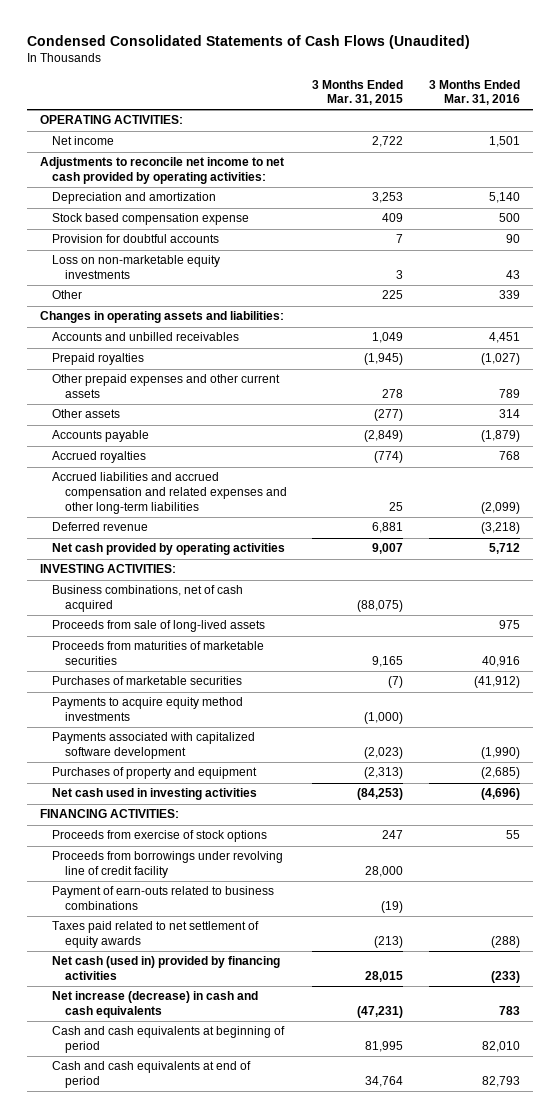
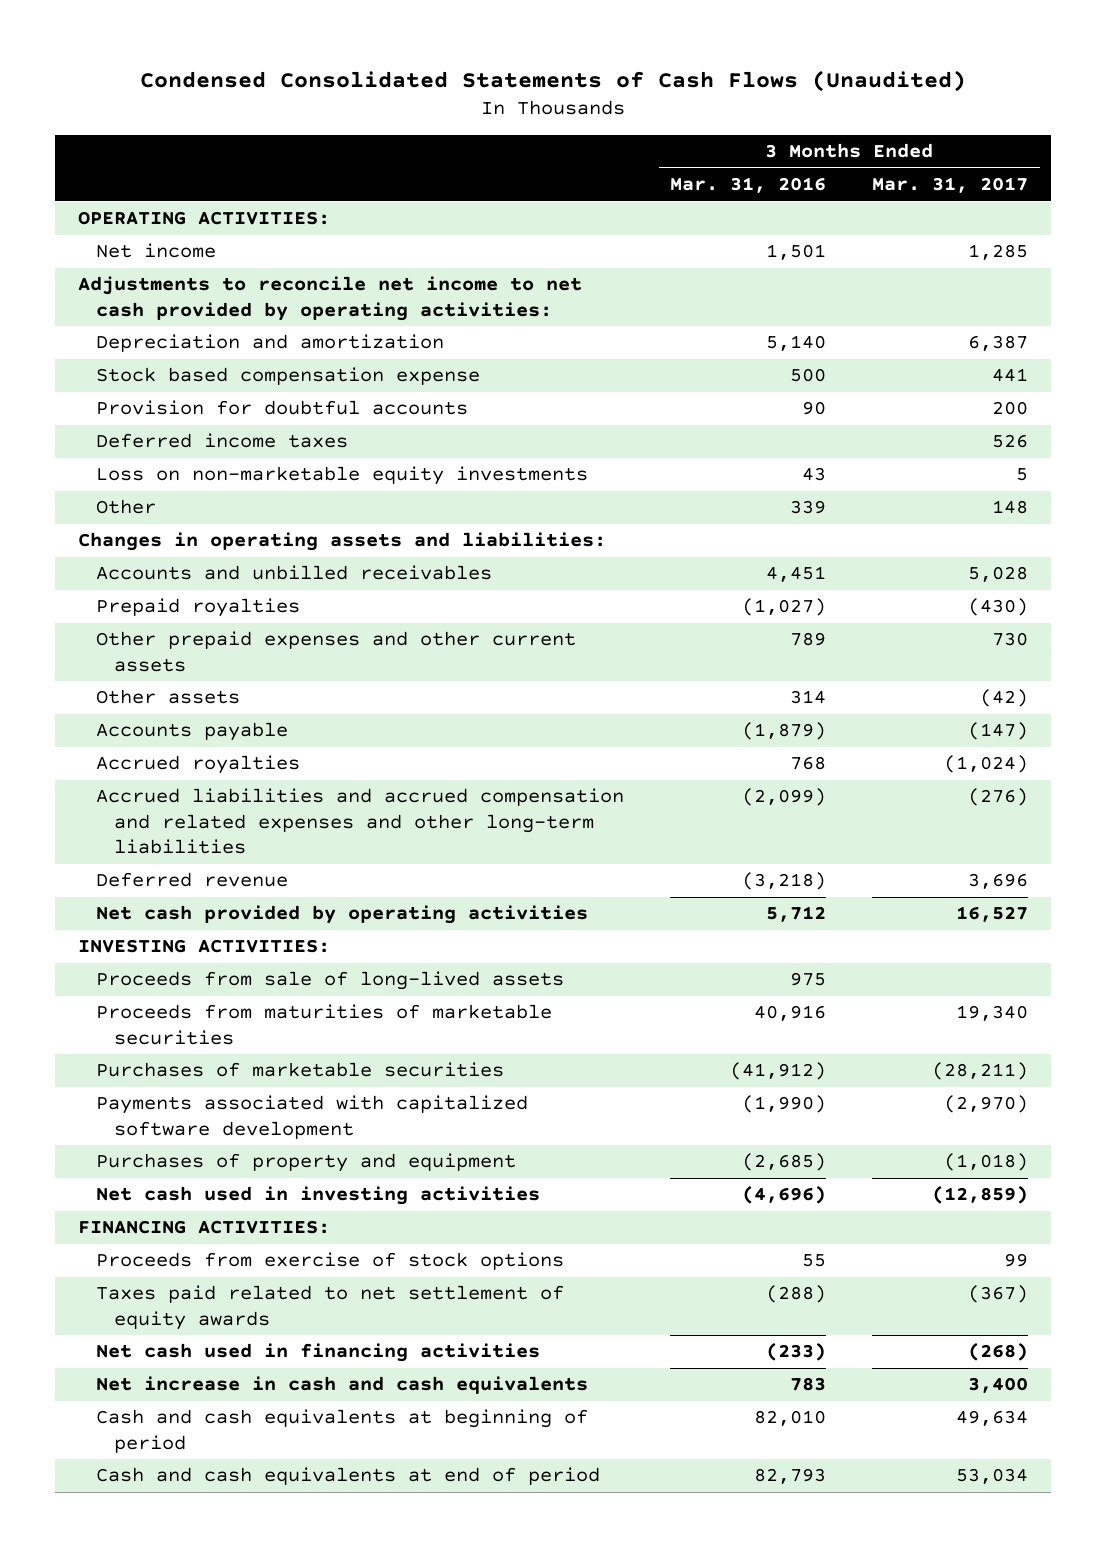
[312,79,404,106] 3 Months Ended Mar. 31, 2015 -> none
none -> [872,177,1029,194] Mar. 31, 2017
none -> [95,433,348,449] Deferred income taxes
[52,585,244,613] Business combinations, net of cash acquired -> none
[52,697,244,722] Payments to acquire equity method investments -> none
[52,851,284,879] Proceeds from borrowings under revolving line of credit facility -> none
[52,886,275,911] Payment of earn-outs related to business combinations -> none
[52,956,281,981] Net cash (used in) provided by financing activities -> [95,1343,540,1363] Net cash used in financing activities
[52,991,259,1019] Net increase (decrease) in cash and cash equivalents -> [95,1376,588,1395] Net increase in cash and cash equivalents

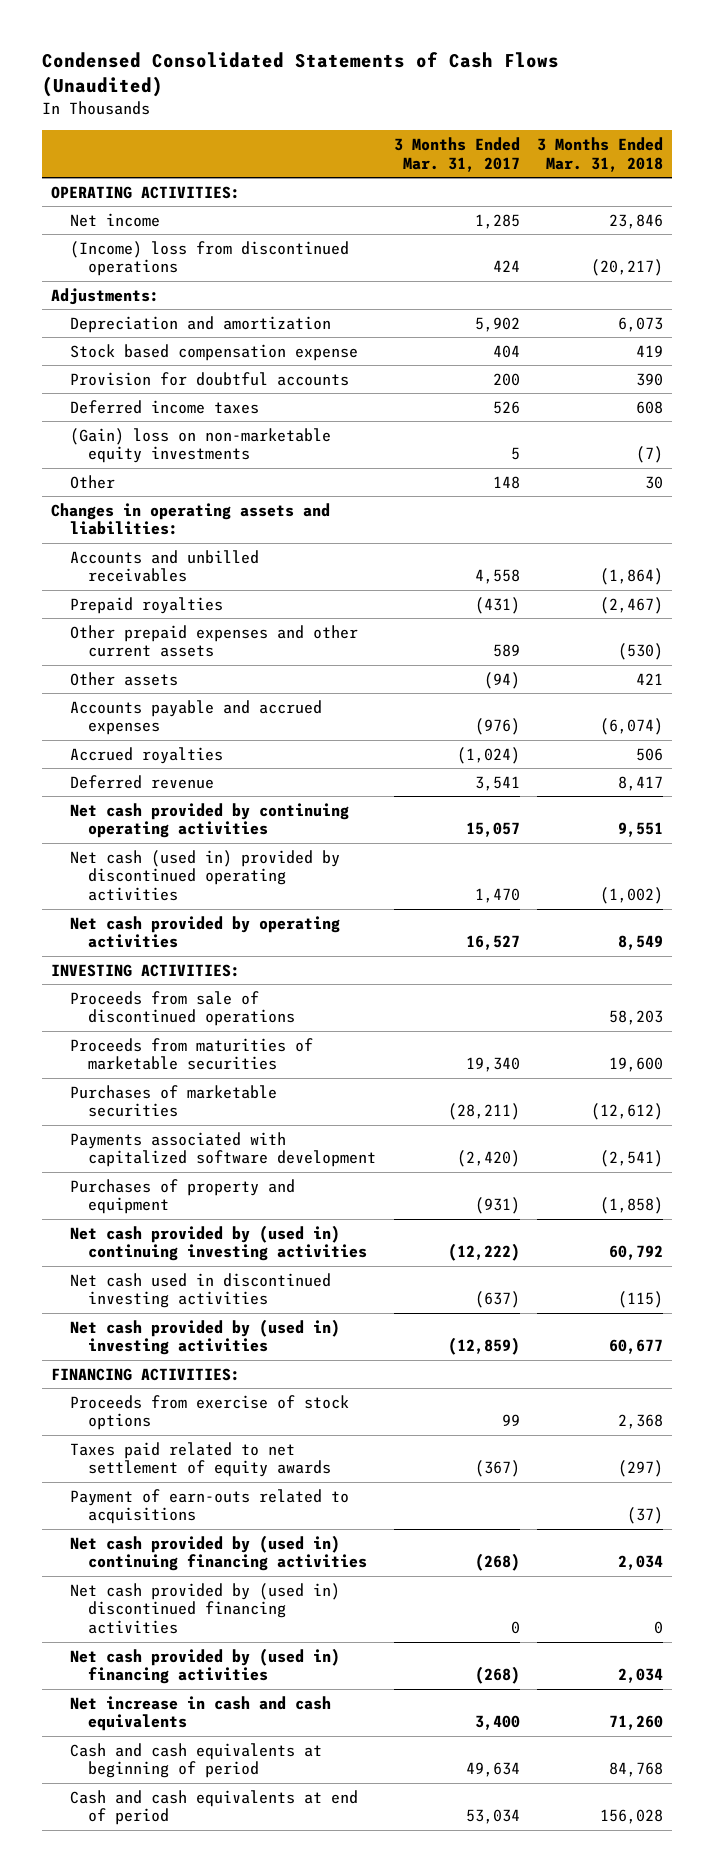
[670,177,827,194] Mar. 31, 2016 -> none
none -> [536,137,663,172] 3 Months Ended Mar. 31, 2018
none -> [69,240,349,277] (Income) loss from discontinued operations
[77,276,582,321] Adjustments to reconcile net income to net cash provided by operating activities: -> [51,287,160,305] Adjustments:
[968,335,1029,352] 6,387 -> [474,316,520,332] 5,902
[992,368,1029,383] 441 -> [492,344,520,358] 404
[95,466,588,486] Loss on non-marketable equity investments -> [69,427,331,464] (Gain) loss on non-marketable equity investments
[95,722,288,742] Accounts payable -> none
[968,566,1029,583] 5,028 -> [474,569,520,585] 4,558
[968,598,1029,617] (430) -> [474,596,520,614] (431)
[992,632,1029,647] 730 -> [492,644,520,658] 589
[980,689,1029,708] (42) -> [483,671,520,689] (94)
none -> [69,699,322,736] Accounts payable and accrued expenses
[95,788,624,855] Accrued liabilities and accrued compensation and related expenses and other long-term liabilities -> none
[968,873,1029,890] 3,696 -> [474,775,520,791] 3,541
none -> [69,802,349,839] Net cash provided by continuing operating activities
none -> [69,849,340,902] Net cash (used in) provided by discontinued operating activities
[95,971,564,991] Proceeds from sale of long-lived assets -> none
none -> [69,990,296,1027] Proceeds from sale of discontinued operations
[944,1095,1029,1114] (2,970) -> [456,1150,520,1168] (2,420)
[944,1153,1029,1172] (1,018) -> [474,1197,520,1215] (931)
[95,1186,540,1206] Net cash used in investing activities -> [69,1224,368,1262] Net cash provided by (used in) continuing investing activities
[932,1186,1029,1205] (12,859) -> [447,1243,520,1262] (12,222)
none -> [69,1272,331,1309] Net cash used in discontinued investing activities
none -> [69,1318,340,1356] Net cash provided by (used in) investing activities
none -> [69,1488,349,1525] Payment of earn-outs related to acquisitions
[95,1343,540,1363] Net cash used in financing activities -> [69,1534,368,1572] Net cash provided by (used in) continuing financing activities
none -> [69,1582,340,1635] Net cash provided by (used in) discontinued financing activities
none -> [69,1647,340,1685] Net cash provided by (used in) financing activities

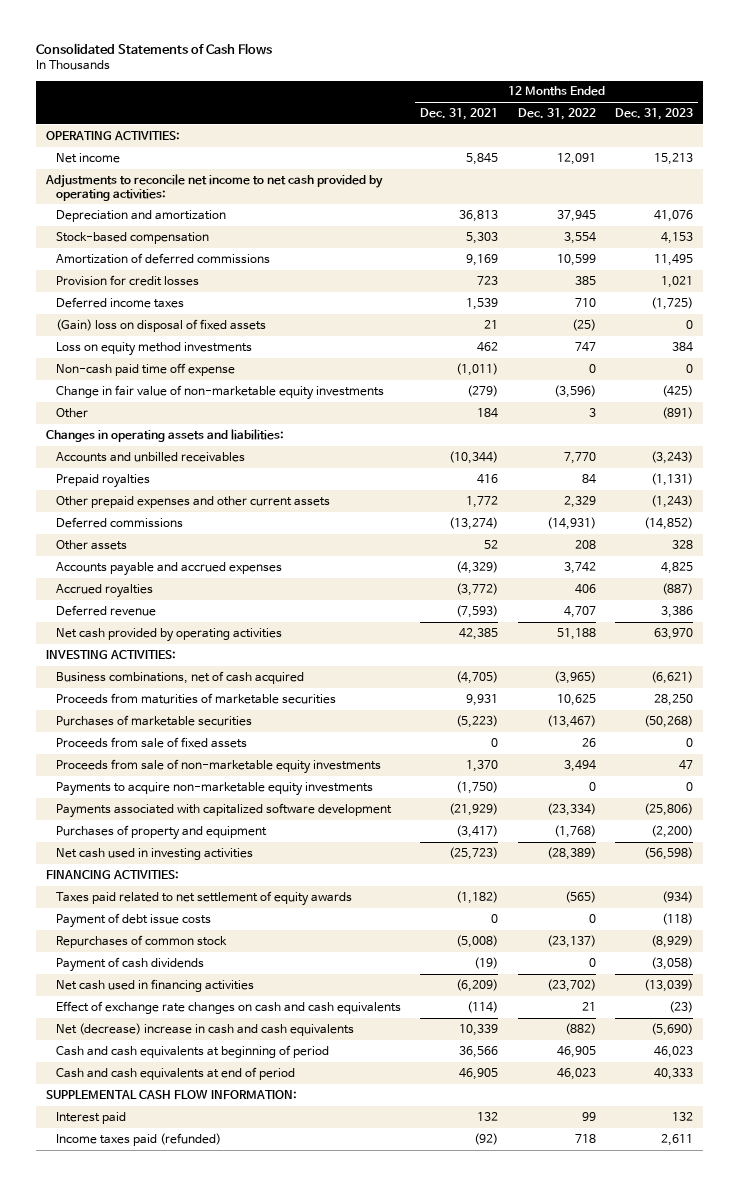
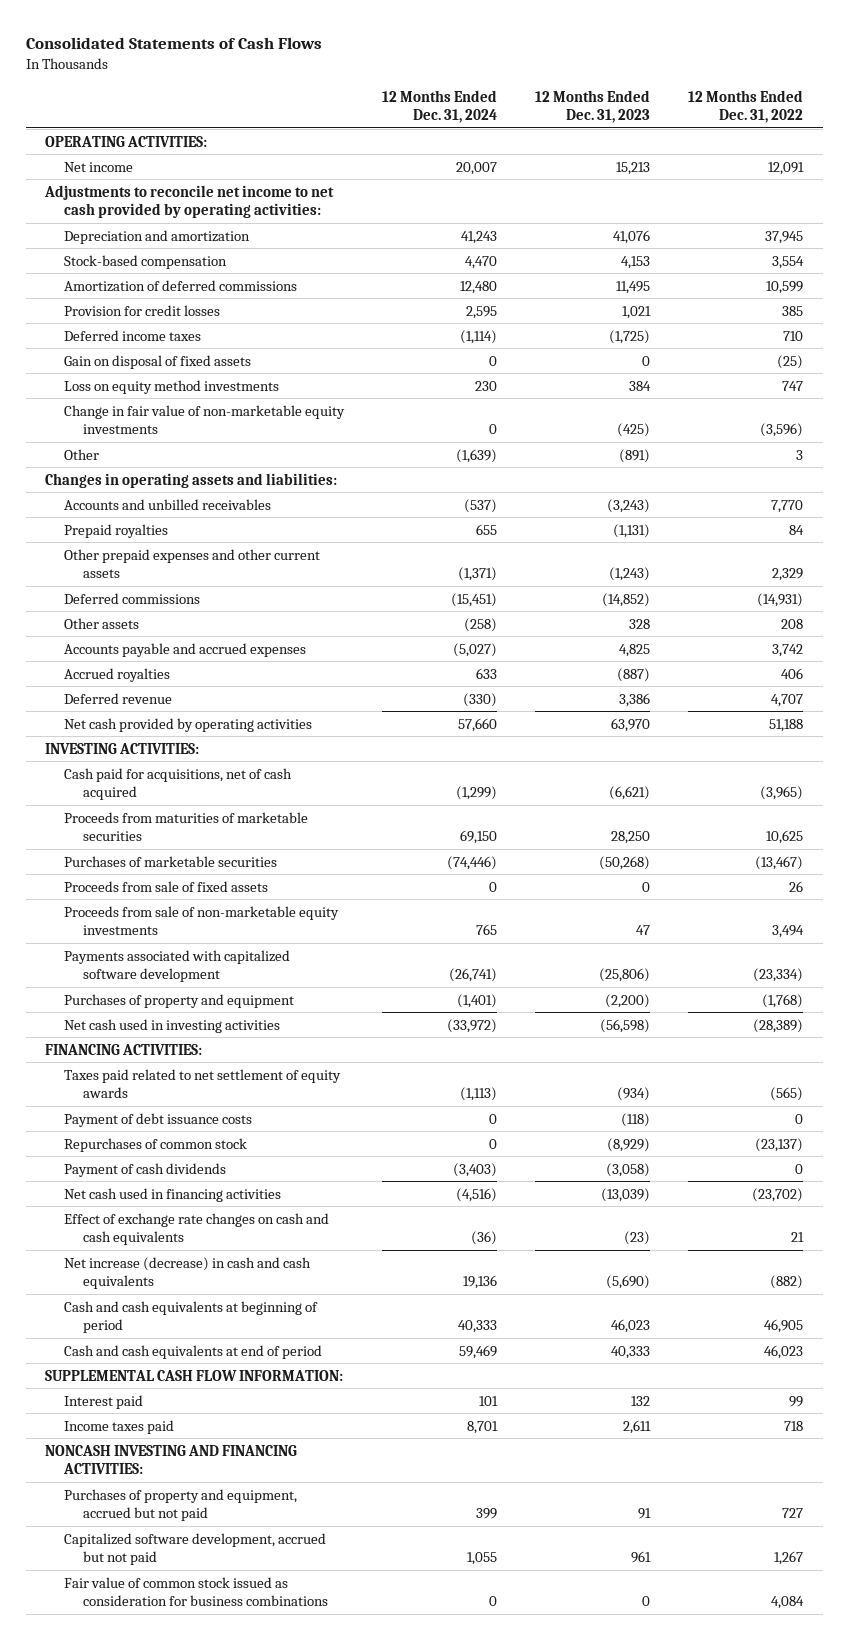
[420,107,499,120] Dec. 31, 2021 -> none
none -> [382,89,498,124] 12 Months Ended Dec. 31, 2024
[55,318,266,332] (Gain) loss on disposal of fixed assets -> [63,354,251,369] Gain on disposal of fixed assets
[55,362,235,376] Non-cash paid time off expense -> none
[55,670,304,684] Business combinations, net of cash acquired -> [63,767,292,801] Cash paid for acquisitions, net of cash acquired
[55,781,373,796] Payments to acquire non-marketable equity investments -> none
[55,912,211,928] Payment of debt issue costs -> [63,1112,252,1127] Payment of debt issuance costs
[55,1022,354,1036] Net (decrease) increase in cash and cash equivalents -> [63,1256,311,1290] Net increase (decrease) in cash and cash equivalents
[55,1132,221,1146] Income taxes paid (refunded) -> [63,1419,174,1434] Income taxes paid
none -> [45,1444,298,1475] NONCASH INVESTING AND FINANCING ACTIVITIES:
none -> [63,1488,297,1522] Purchases of property and equipment, accrued but not paid
none -> [63,1532,326,1566] Capitalized software development, accrued but not paid
none -> [63,1576,328,1607] Fair value of common stock issued as consideration for business combinations

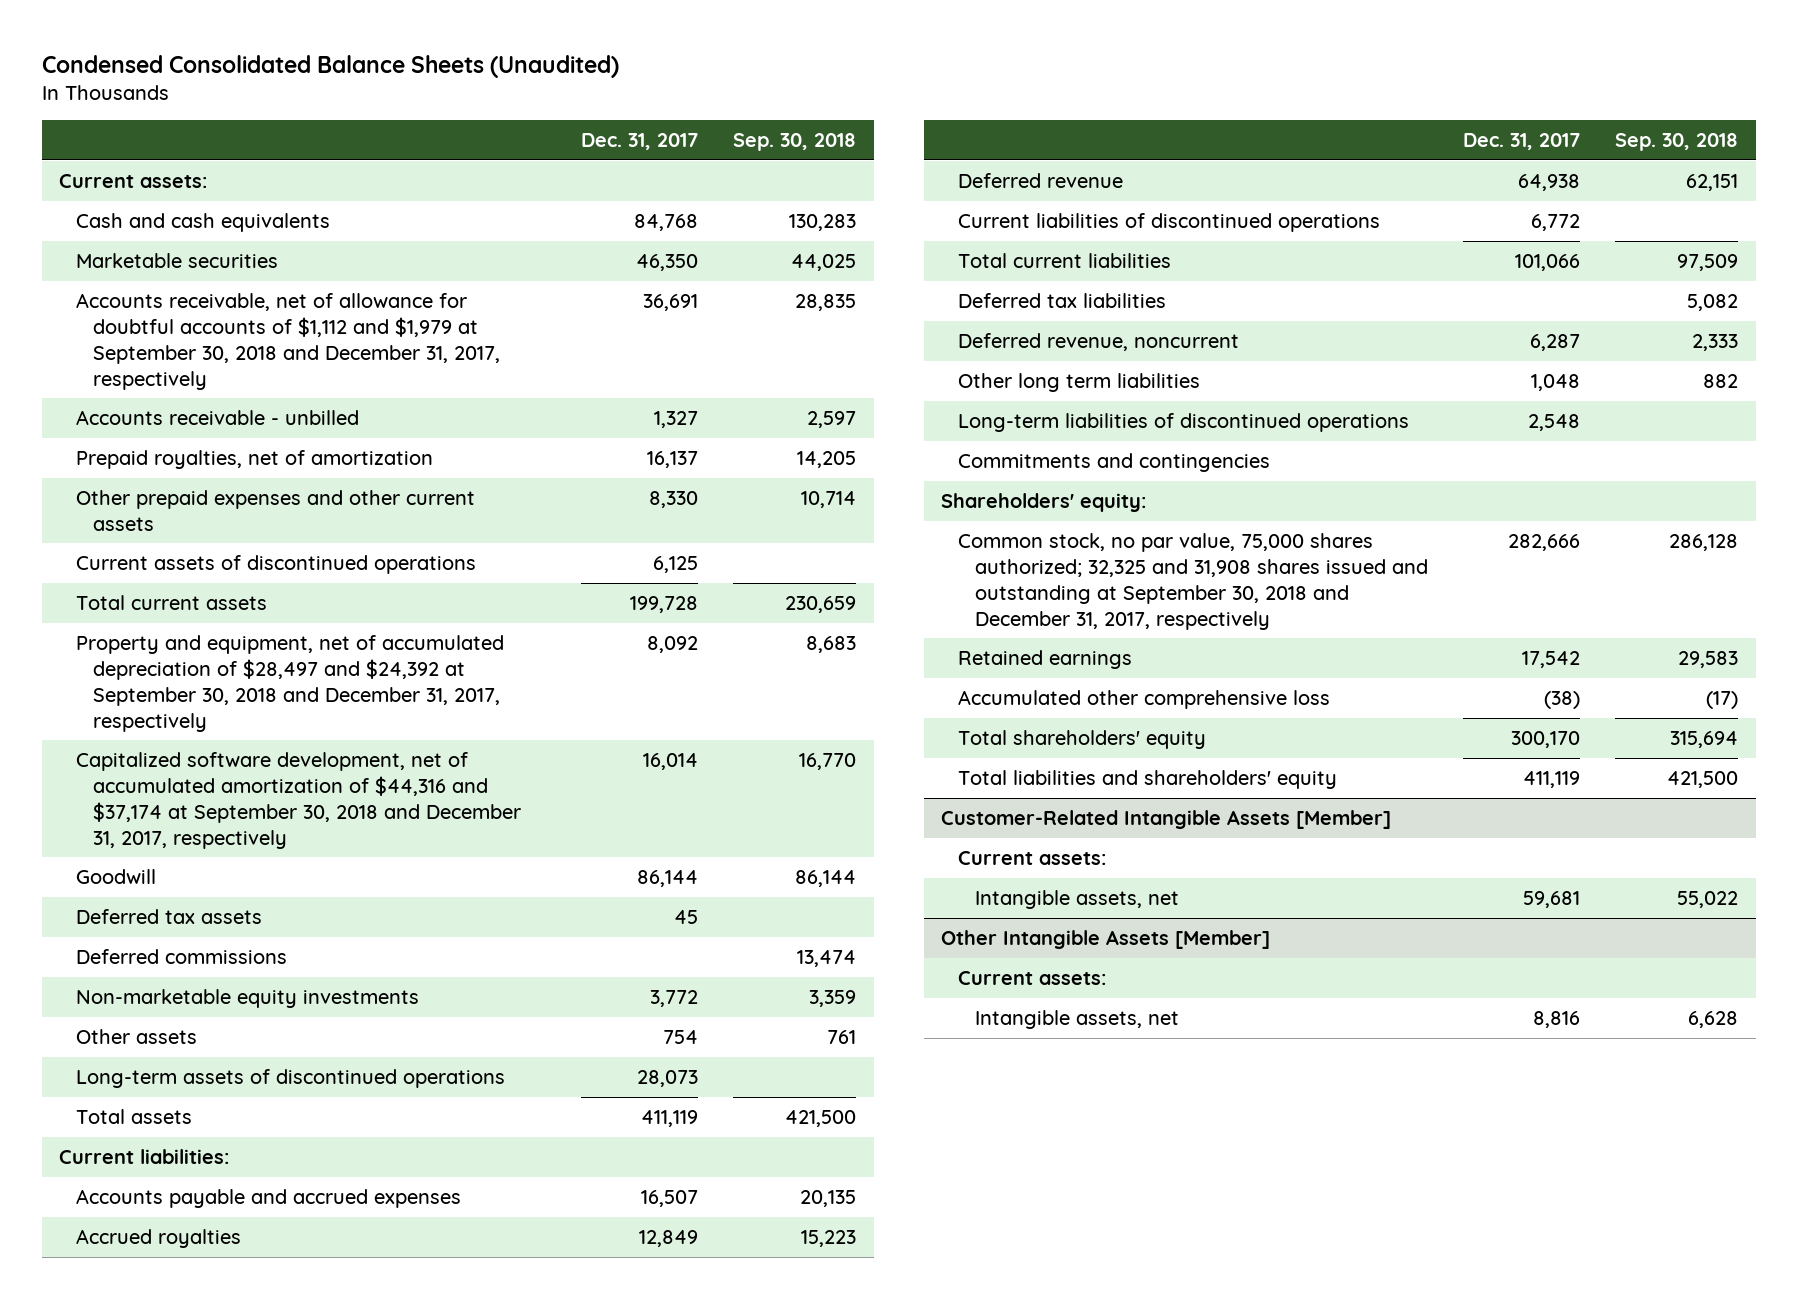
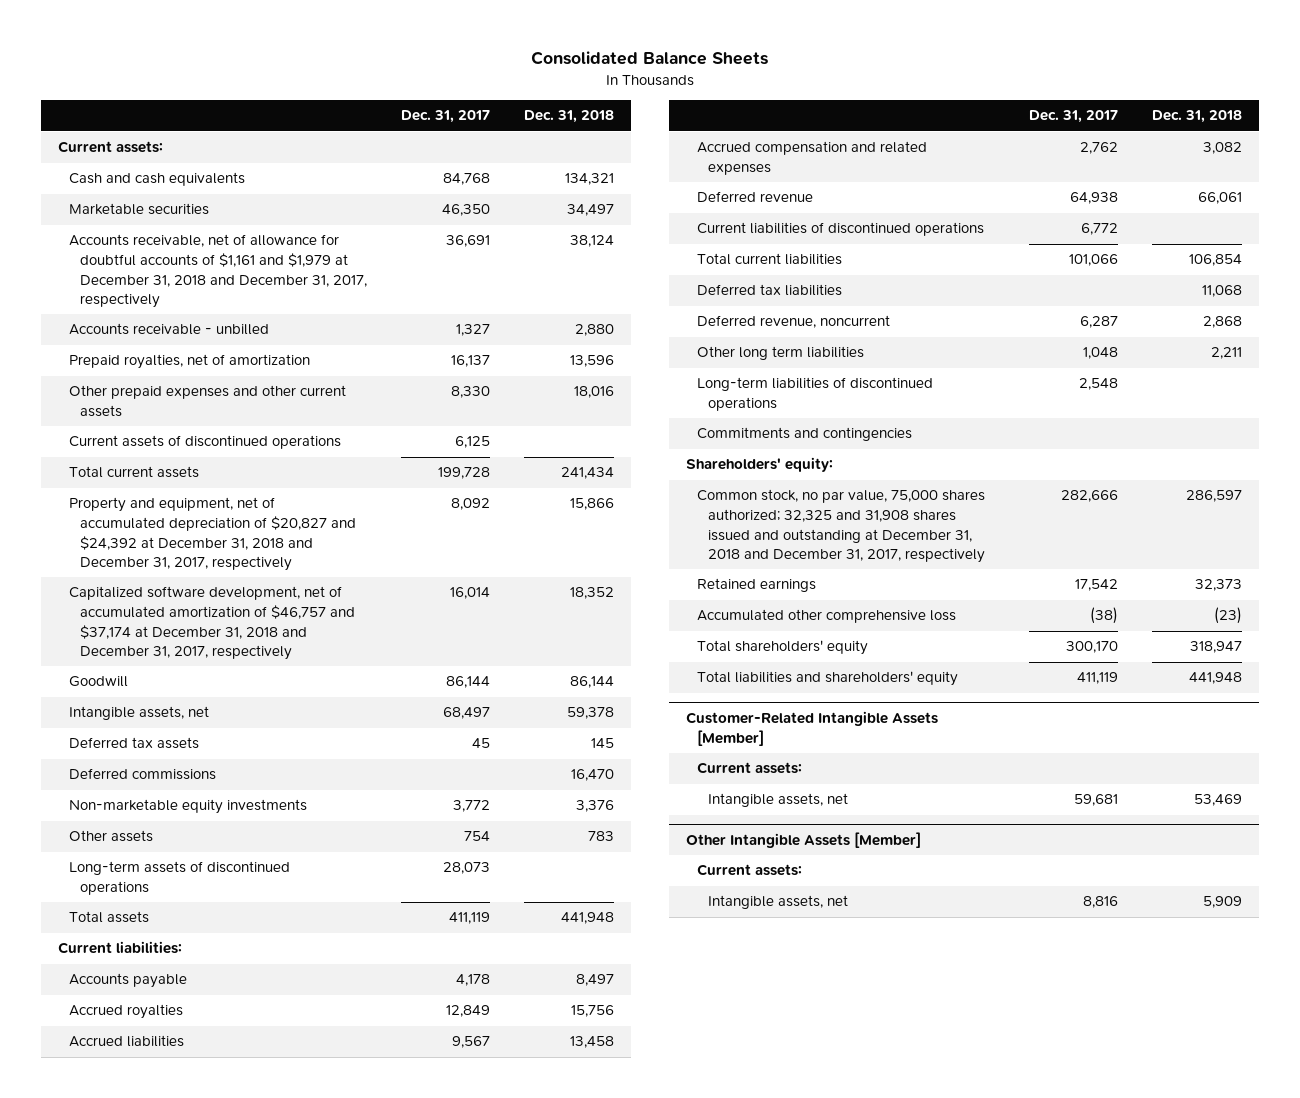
[41,54,619,78] Condensed Consolidated Balance Sheets (Unaudited) -> [530,51,768,66] Consolidated Balance Sheets
[733,133,857,152] Sep. 30, 2018 -> none
none -> [523,110,614,124] Dec. 31, 2018
[76,292,501,390] Accounts receivable, net of allowance for doubtful accounts of $1,112 and $1,979 at September 30, 2018 and December 31, 2017, respectively -> [68,234,367,309] Accounts receivable, net of allowance for doubtful accounts of $1,161 and $1,979 at December 31, 2018 and December 31, 2017, respectively
[76,634,505,732] Property and equipment, net of accumulated depreciation of $28,497 and $24,392 at September 30, 2018 and December 31, 2017, respectively -> [68,497,356,572] Property and equipment, net of accumulated depreciation of $20,827 and $24,392 at December 31, 2018 and December 31, 2017, respectively
[76,751,522,849] Capitalized software development, net of accumulated amortization of $44,316 and $37,174 at September 30, 2018 and December 31, 2017, respectively -> [68,586,355,661] Capitalized software development, net of accumulated amortization of $46,757 and $37,174 at December 31, 2018 and December 31, 2017, respectively
none -> [68,706,209,721] Intangible assets, net
[76,1188,462,1208] Accounts payable and accrued expenses -> none
none -> [68,973,187,989] Accounts payable
none -> [68,1035,184,1048] Accrued liabilities
none -> [696,141,927,176] Accrued compensation and related expenses
[958,532,1429,630] Common stock, no par value, 75,000 shares authorized; 32,325 and 31,908 shares issued and outstanding at September 30, 2018 and December 31, 2017, respectively -> [696,489,985,564] Common stock, no par value, 75,000 shares authorized; 32,325 and 31,908 shares issued and outstanding at December 31, 2018 and December 31, 2017, respectively

